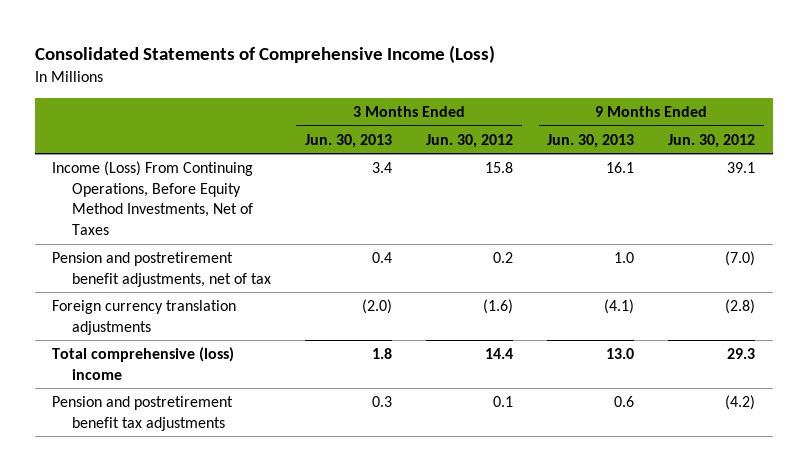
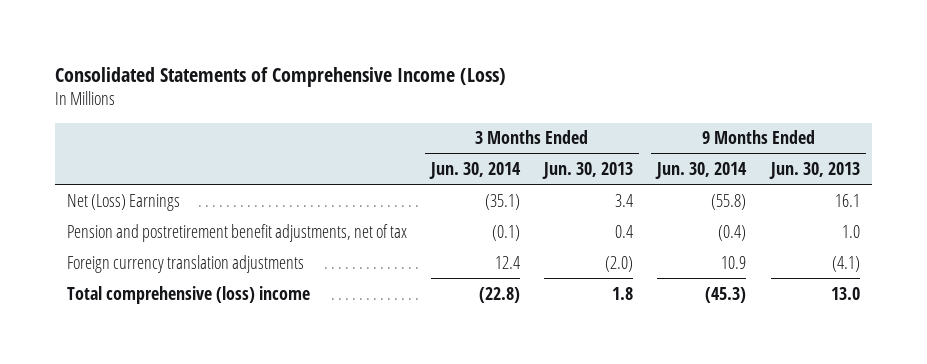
[426,133,514,148] Jun. 30, 2012 -> none
[668,133,756,148] Jun. 30, 2012 -> none
none -> [429,162,522,180] Jun. 30, 2014
none -> [655,162,748,180] Jun. 30, 2014
[52,161,254,236] Income (Loss) From Continuing Operations, Before Equity Method Investments, Net of Taxes -> [66,193,180,211] Net (Loss) Earnings
[52,396,234,431] Pension and postretirement benefit tax adjustments -> none

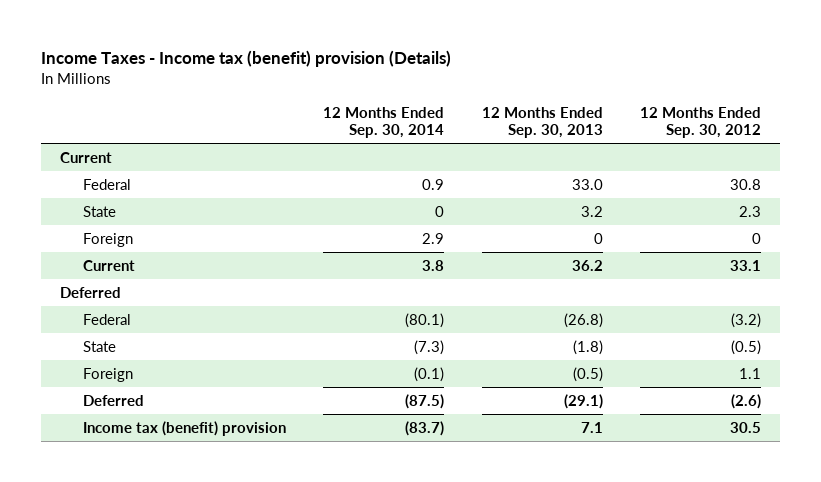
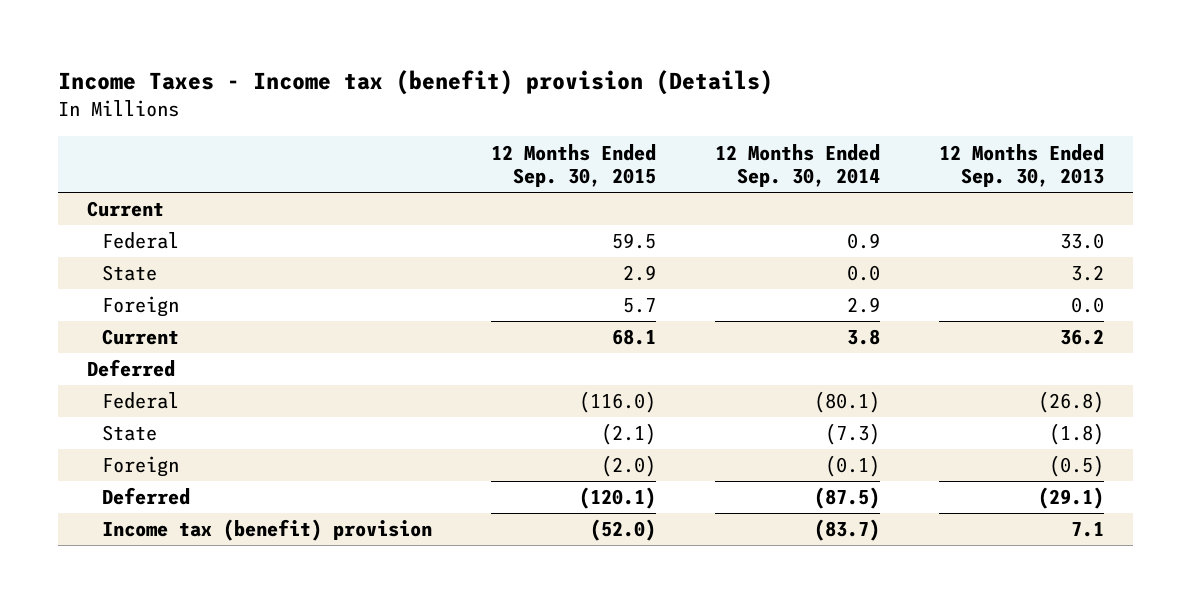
[640,106,762,139] 12 Months Ended Sep. 30, 2012 -> none
none -> [491,143,657,188] 12 Months Ended Sep. 30, 2015
[435,205,445,217] 0 -> [847,265,881,282] 0.0
[593,232,603,244] 0 -> [1070,297,1104,314] 0.0

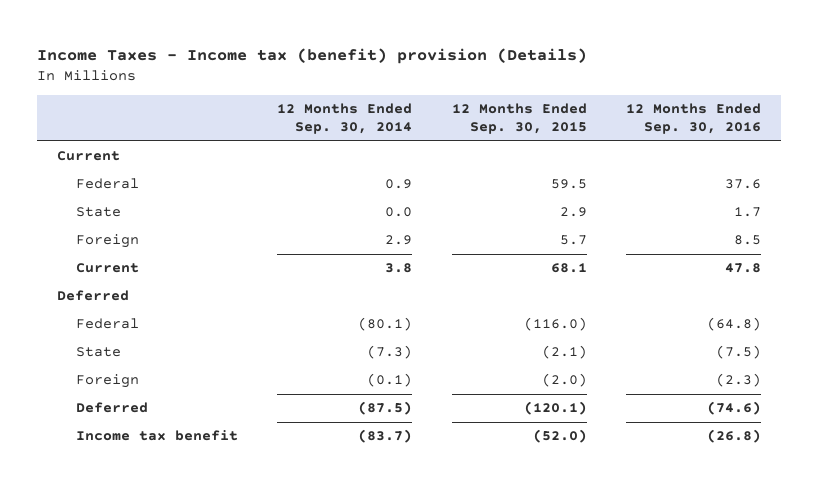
[938,143,1104,188] 12 Months Ended Sep. 30, 2013 -> none
none -> [626,102,762,135] 12 Months Ended Sep. 30, 2016
[102,519,433,542] Income tax (benefit) provision -> [75,430,238,442] Income tax benefit

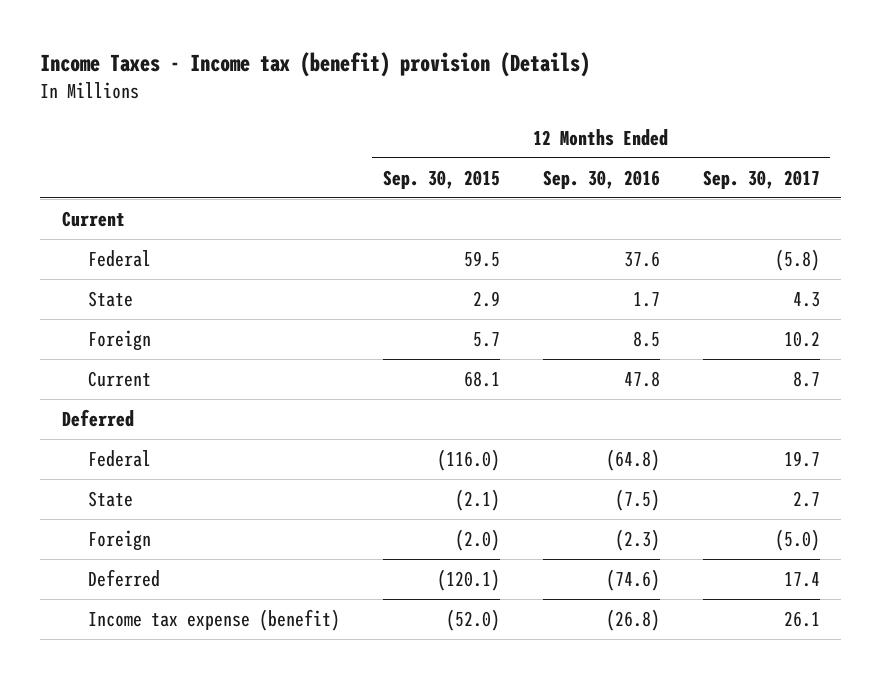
[277,102,413,135] 12 Months Ended Sep. 30, 2014 -> none
none -> [702,169,820,189] Sep. 30, 2017
[75,430,238,442] Income tax benefit -> [88,608,341,631] Income tax expense (benefit)

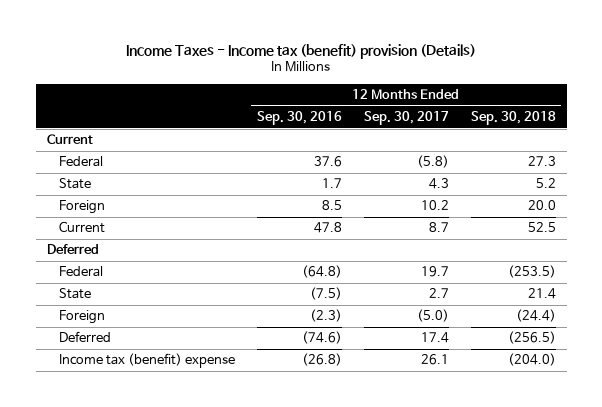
[382,169,500,189] Sep. 30, 2015 -> none
none -> [470,111,556,126] Sep. 30, 2018
[88,608,341,631] Income tax expense (benefit) -> [58,353,235,369] Income tax (benefit) expense

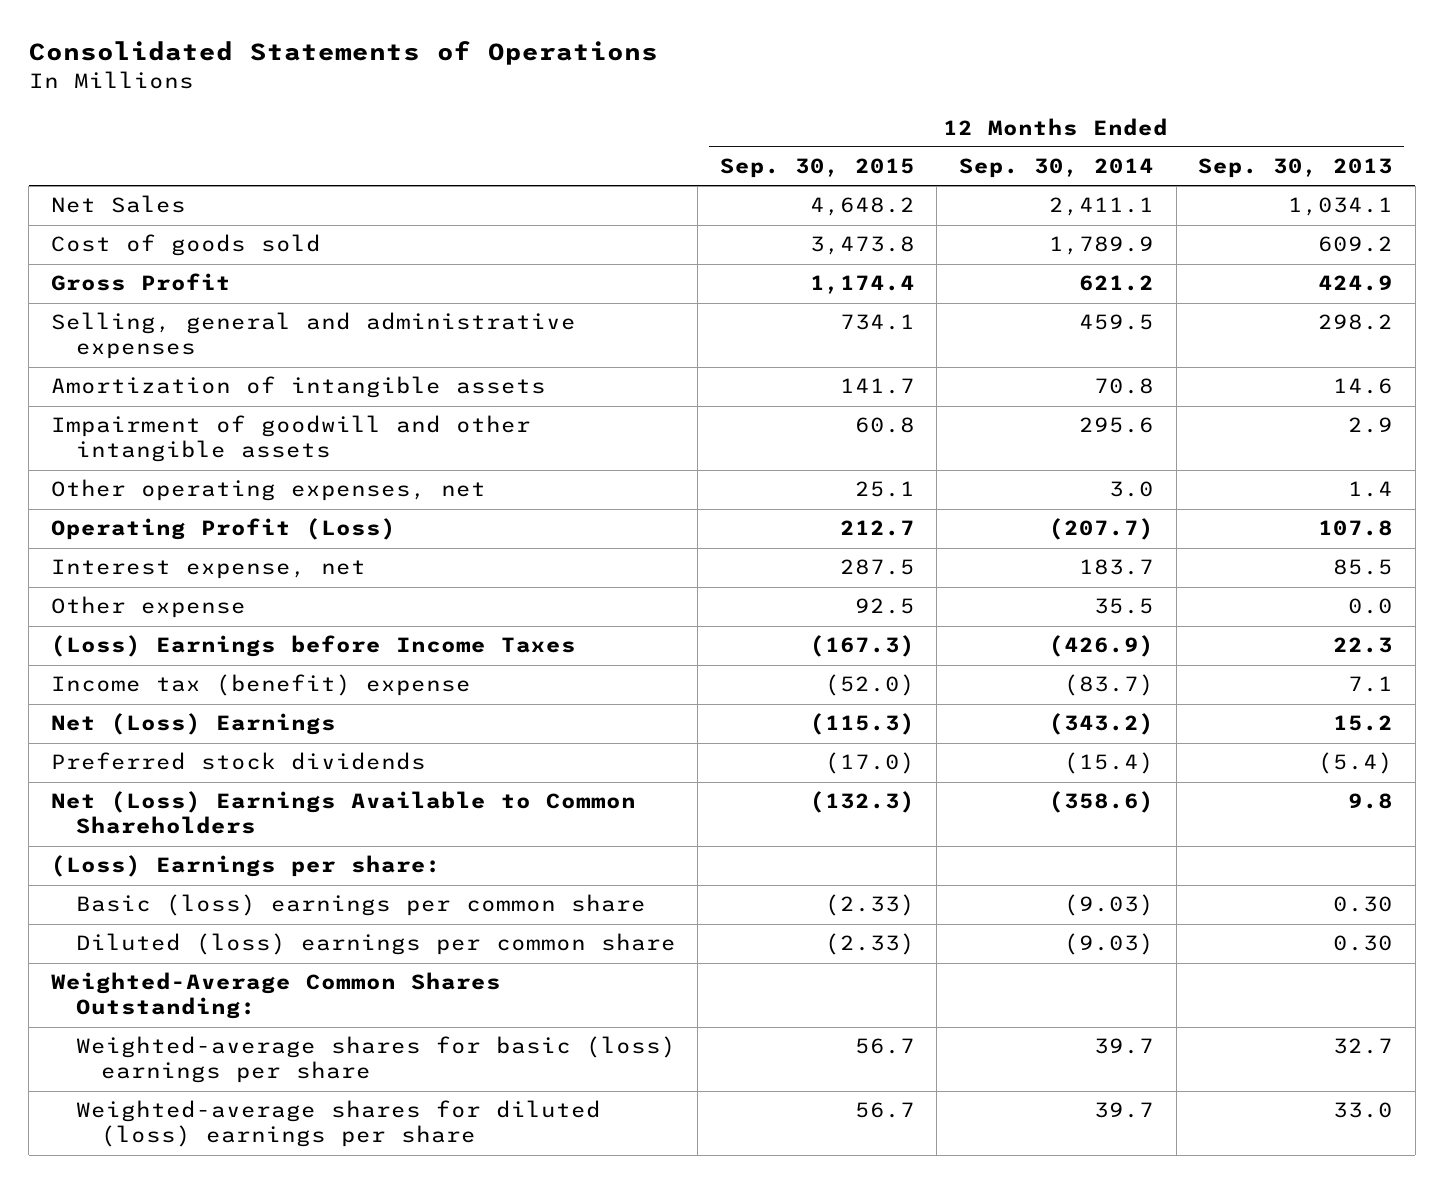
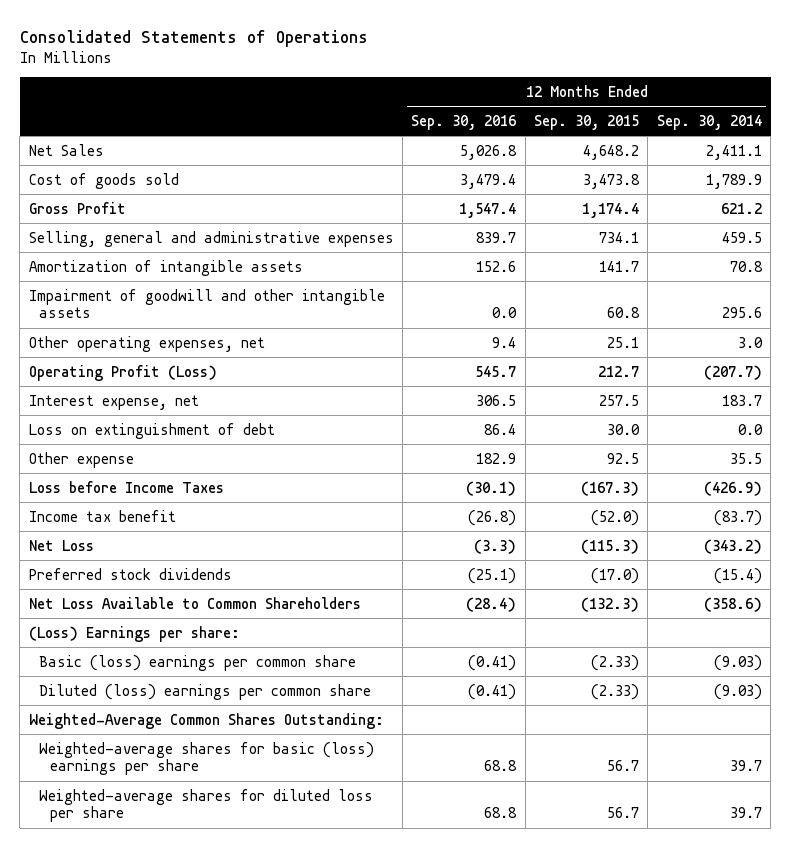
[1198,158,1394,179] Sep. 30, 2013 -> none
none -> [411,114,517,130] Sep. 30, 2016
[839,559,915,576] 287.5 -> [599,394,640,406] 257.5
none -> [28,422,275,439] Loss on extinguishment of debt
[50,635,576,658] (Loss) Earnings before Income Taxes -> [28,480,224,493] Loss before Income Taxes
[50,674,471,697] Income tax (benefit) expense -> [28,509,176,522] Income tax benefit
[50,713,336,736] Net (Loss) Earnings -> [28,539,94,551] Net Loss
[50,791,636,835] Net (Loss) Earnings Available to Common Shareholders -> [28,596,361,609] Net Loss Available to Common Shareholders
[75,1100,601,1148] Weighted-average shares for diluted (loss) earnings per share -> [39,788,374,823] Weighted-average shares for diluted loss per share

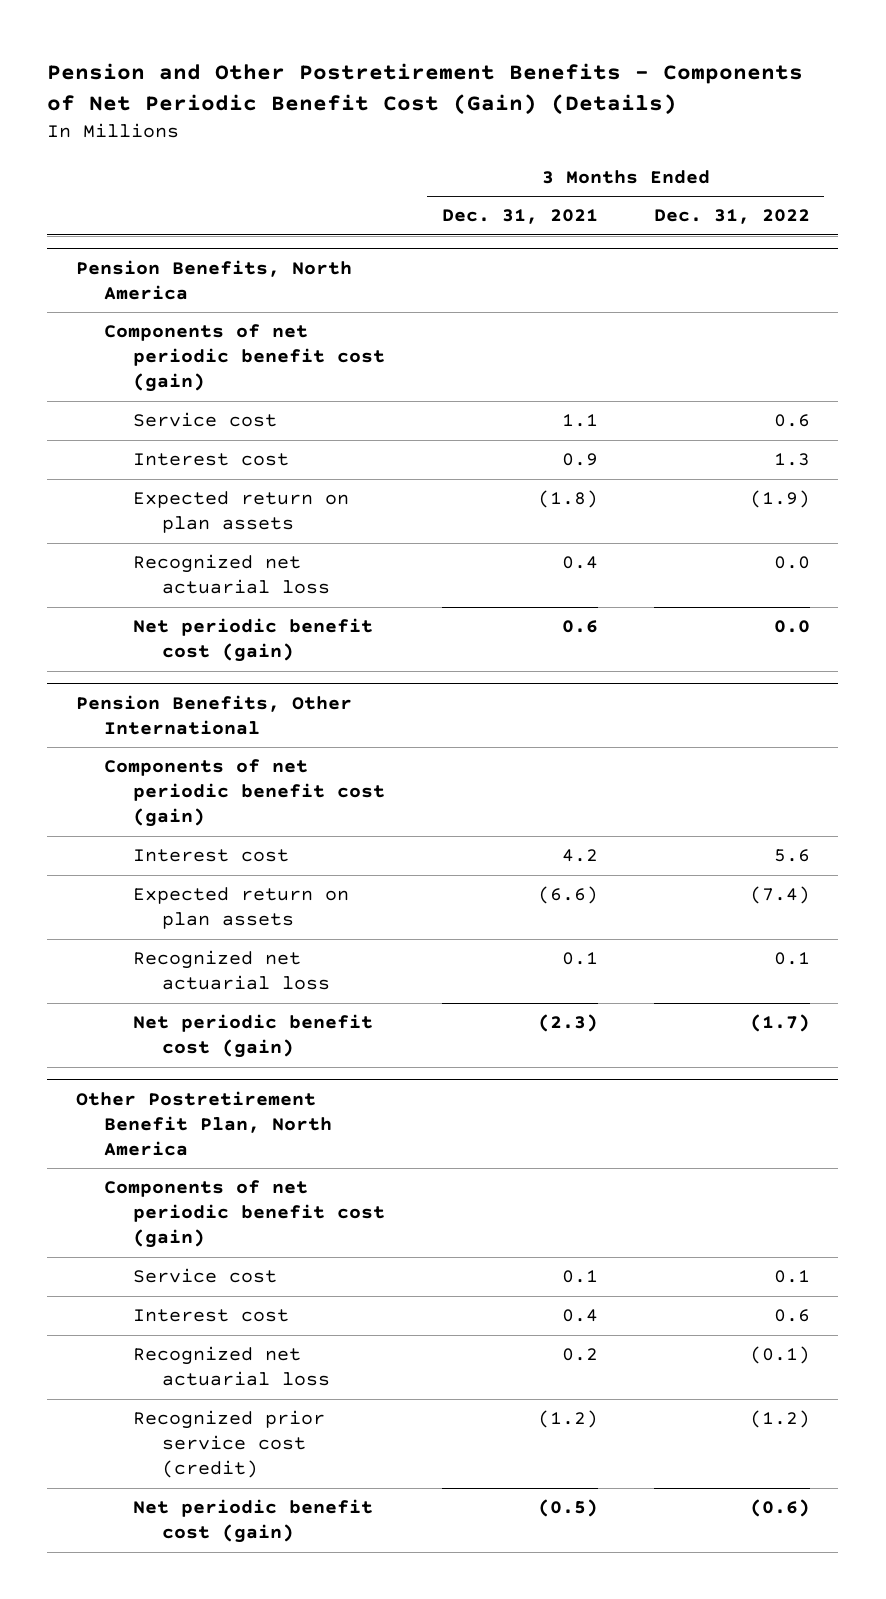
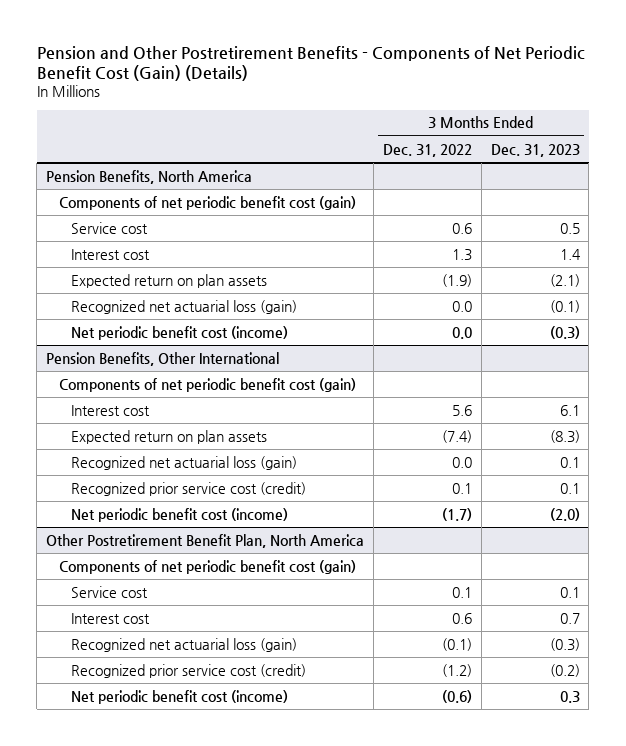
[441,209,598,225] Dec. 31, 2021 -> none
none -> [490,143,580,157] Dec. 31, 2023
[132,554,330,595] Recognized net actuarial loss -> [71,299,298,314] Recognized net actuarial loss (gain)
[132,618,373,663] Net periodic benefit cost (gain) -> [71,325,289,340] Net periodic benefit cost (income)
[132,950,330,991] Recognized net actuarial loss -> [71,455,298,470] Recognized net actuarial loss (gain)
[774,952,811,966] 0.1 -> [451,456,472,468] 0.0
none -> [71,481,307,496] Recognized prior service cost (credit)
[132,1014,373,1059] Net periodic benefit cost (gain) -> [71,507,289,522] Net periodic benefit cost (income)
[132,1346,330,1387] Recognized net actuarial loss -> [71,637,298,652] Recognized net actuarial loss (gain)
[132,1499,373,1544] Net periodic benefit cost (gain) -> [71,689,289,704] Net periodic benefit cost (income)

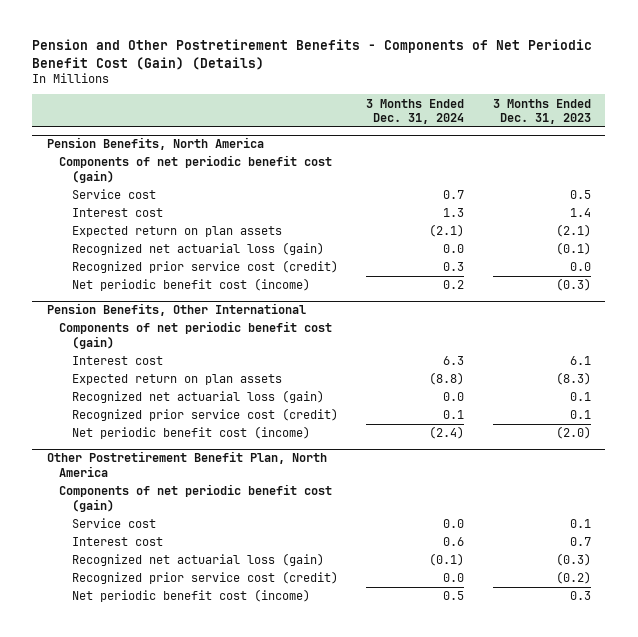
[382,143,472,157] Dec. 31, 2022 -> none
none -> [366,98,465,124] 3 Months Ended Dec. 31, 2024
none -> [71,260,338,274] Recognized prior service cost (credit)

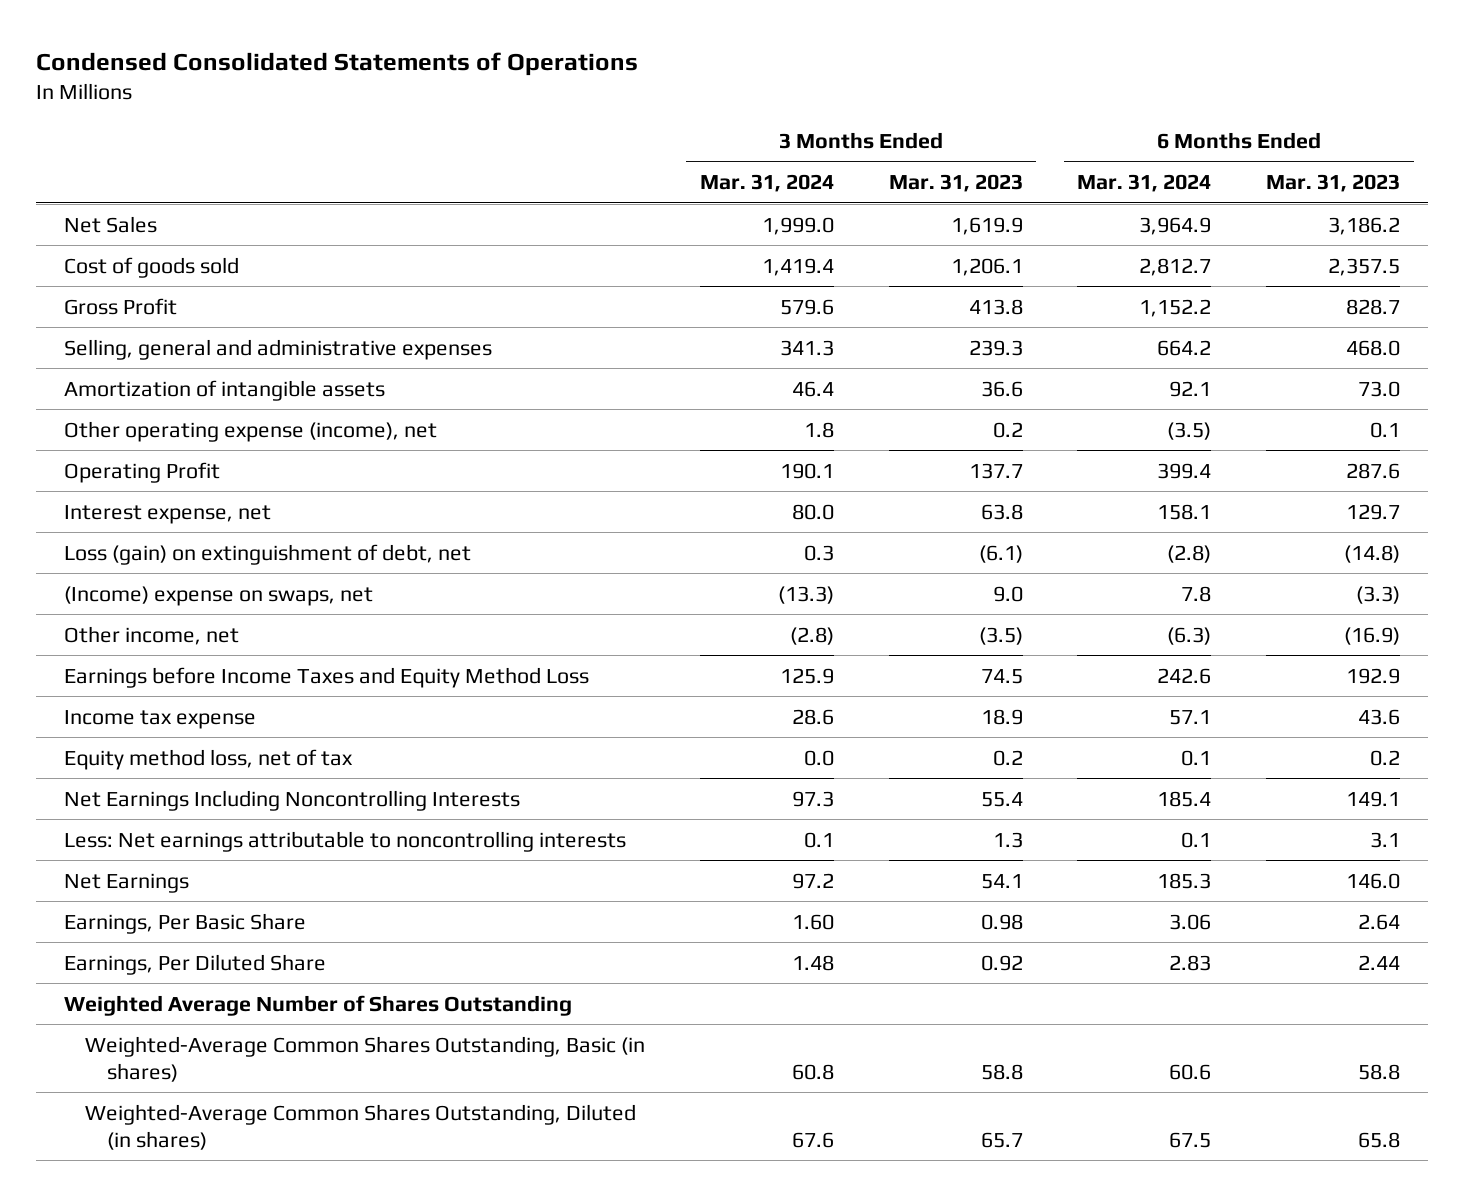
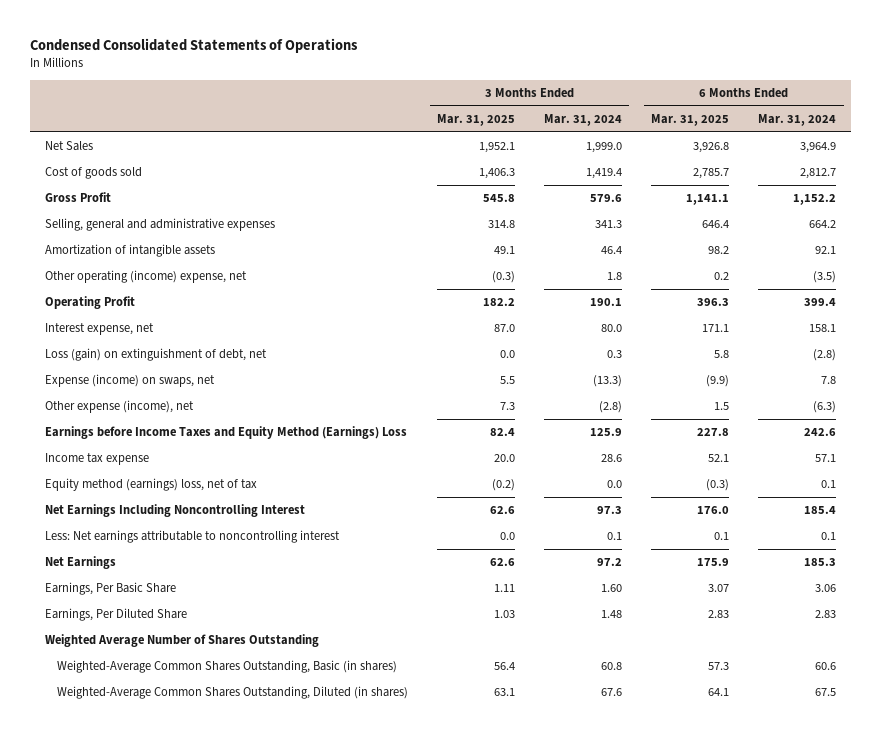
[888,173,1023,192] Mar. 31, 2023 -> none
[1266,173,1401,192] Mar. 31, 2023 -> none
none -> [437,113,516,126] Mar. 31, 2025
none -> [651,113,730,126] Mar. 31, 2025
[63,420,437,442] Other operating expense (income), net -> [44,270,247,284] Other operating (income) expense, net
[63,585,373,606] (Income) expense on swaps, net -> [44,374,215,388] Expense (income) on swaps, net
[63,625,239,645] Other income, net -> [44,400,194,414] Other expense (income), net
[63,666,589,688] Earnings before Income Taxes and Equity Method Loss -> [44,426,407,440] Earnings before Income Taxes and Equity Method (Earnings) Loss
[63,748,353,770] Equity method loss, net of tax -> [44,478,257,492] Equity method (earnings) loss, net of tax
[63,789,520,811] Net Earnings Including Noncontrolling Interests -> [44,504,305,518] Net Earnings Including Noncontrolling Interest
[63,830,626,852] Less: Net earnings attributable to noncontrolling interests -> [44,530,340,544] Less: Net earnings attributable to noncontrolling interest

